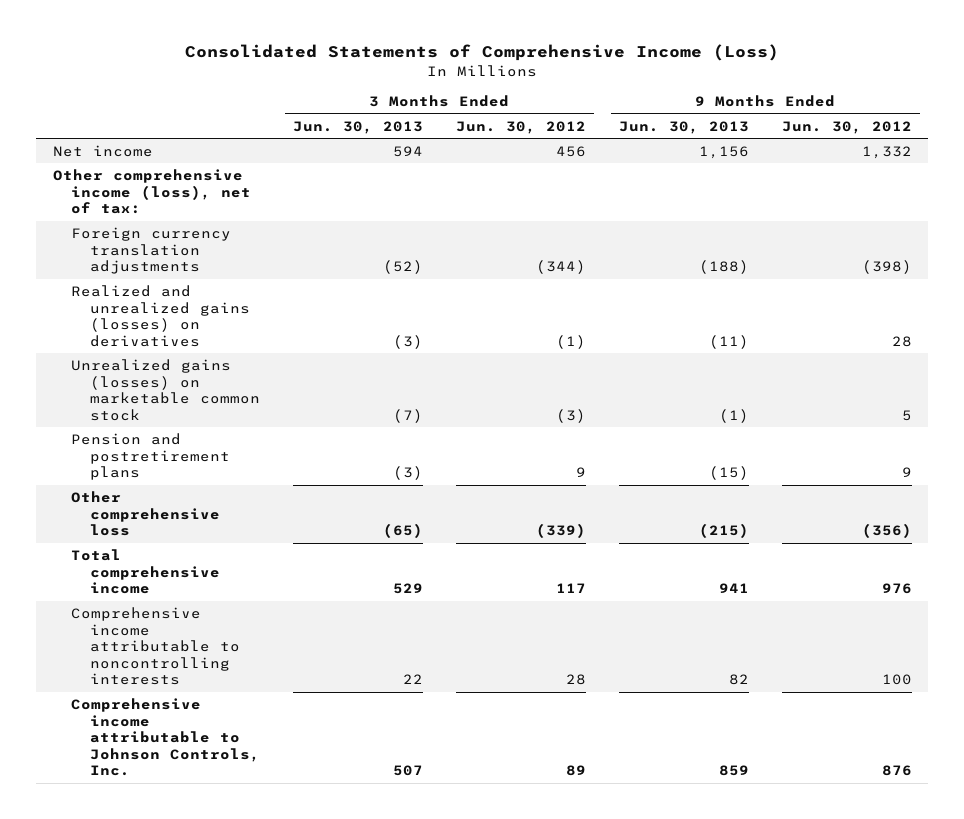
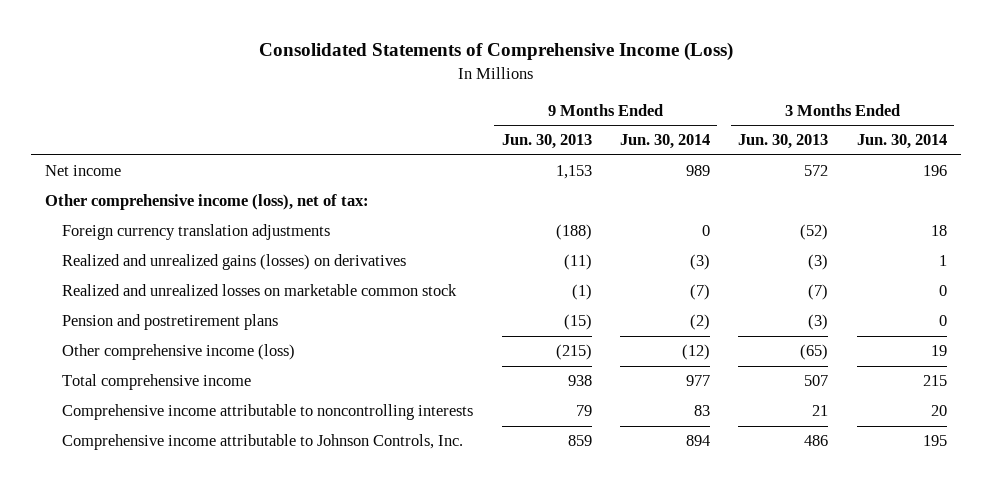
[455,120,586,134] Jun. 30, 2012 -> none
[781,120,912,134] Jun. 30, 2012 -> none
none -> [619,134,710,150] Jun. 30, 2014
none -> [856,134,947,150] Jun. 30, 2014
[392,146,423,158] 594 -> [804,165,829,177] 572
[698,146,749,160] 1,156 -> [555,165,592,180] 1,153
[71,359,260,421] Unrealized gains (losses) on marketable common stock -> [62,284,458,297] Realized and unrealized losses on marketable common stock
[71,491,220,537] Other comprehensive loss -> [62,344,296,361] Other comprehensive income (loss)
[392,583,423,595] 529 -> [804,375,829,387] 507
[718,583,749,594] 941 -> [567,375,592,387] 938
[402,674,423,685] 22 -> [812,405,829,417] 21
[728,674,749,686] 82 -> [575,405,592,417] 79
[392,765,423,777] 507 -> [804,435,829,447] 486

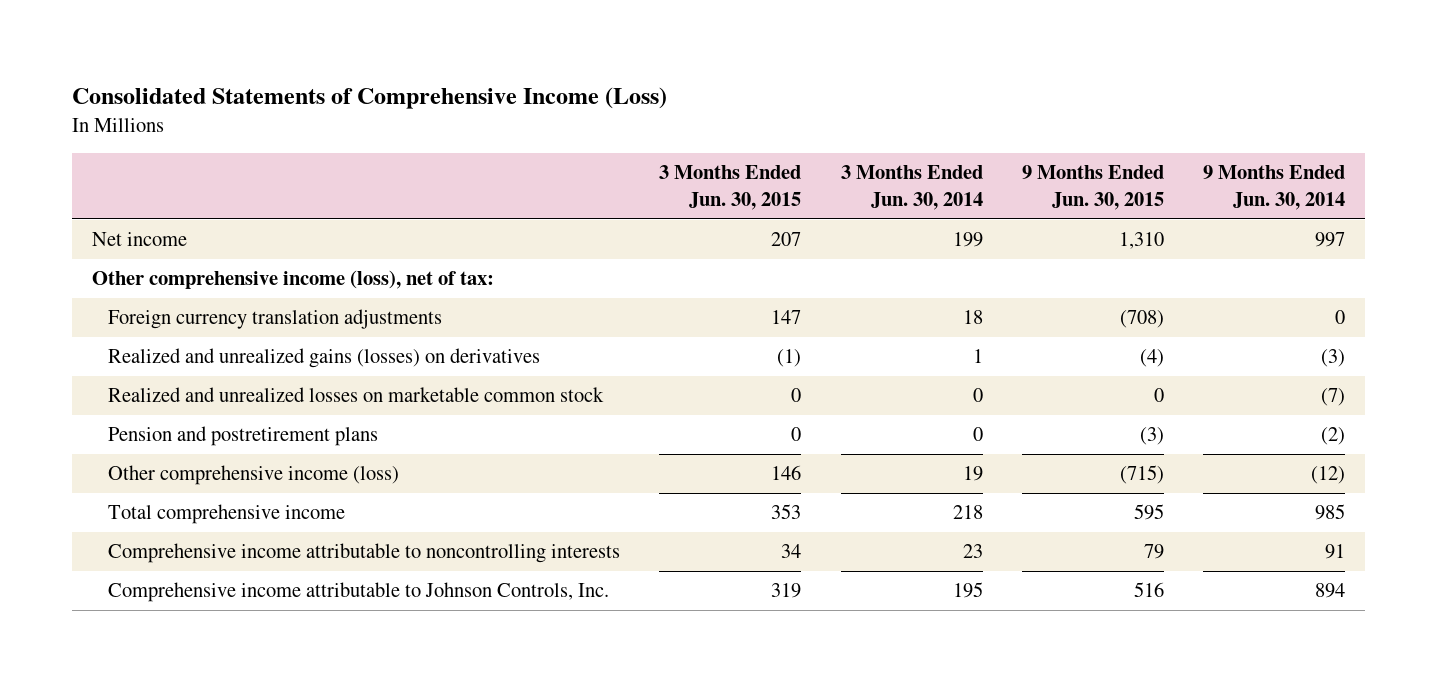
[501,134,592,150] Jun. 30, 2013 -> none
[738,134,829,150] Jun. 30, 2013 -> none
none -> [659,165,802,211] 3 Months Ended Jun. 30, 2015
none -> [1022,165,1165,211] 9 Months Ended Jun. 30, 2015
[685,165,710,177] 989 -> [1315,232,1346,248] 997
[922,165,947,177] 196 -> [952,232,983,248] 199
[685,375,710,387] 977 -> [1315,504,1346,521] 985
[922,375,947,387] 215 -> [952,505,983,520] 218
[693,405,710,417] 83 -> [1325,544,1346,560] 91
[930,405,947,417] 20 -> [962,544,983,559] 23

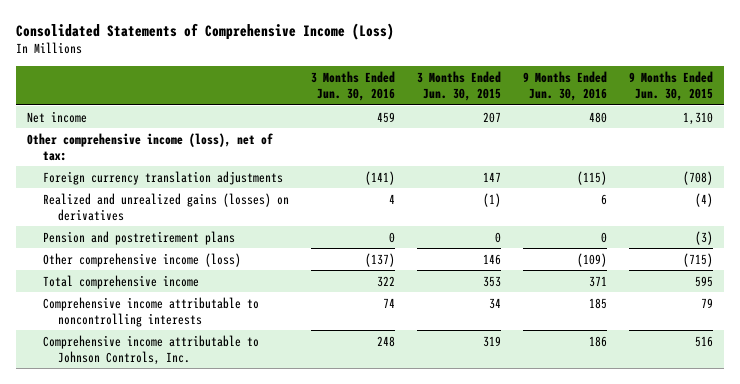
[840,165,983,211] 3 Months Ended Jun. 30, 2014 -> none
[1203,165,1346,211] 9 Months Ended Jun. 30, 2014 -> none
none -> [310,71,395,102] 3 Months Ended Jun. 30, 2016
none -> [522,71,607,102] 9 Months Ended Jun. 30, 2016
[107,387,604,403] Realized and unrealized losses on marketable common stock -> none

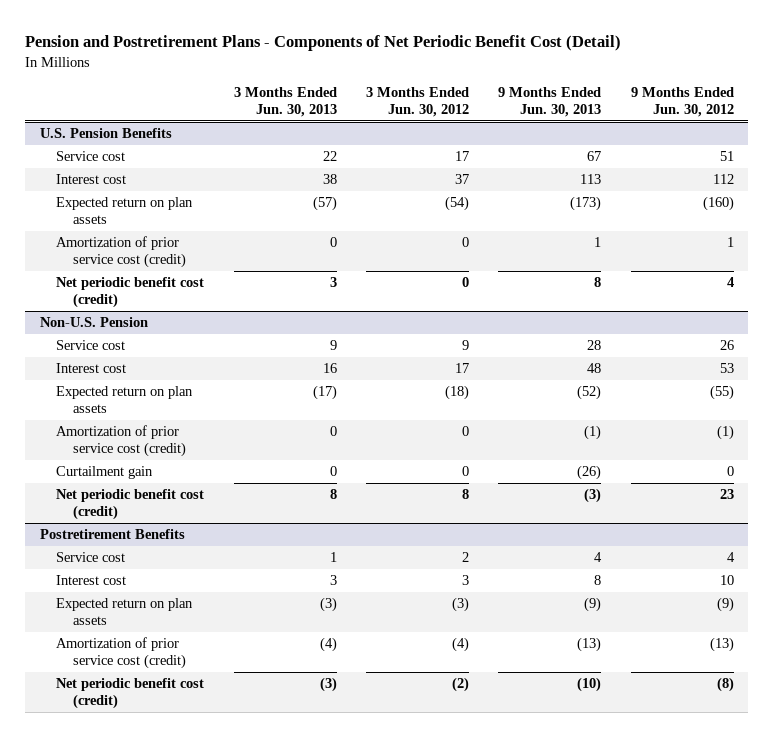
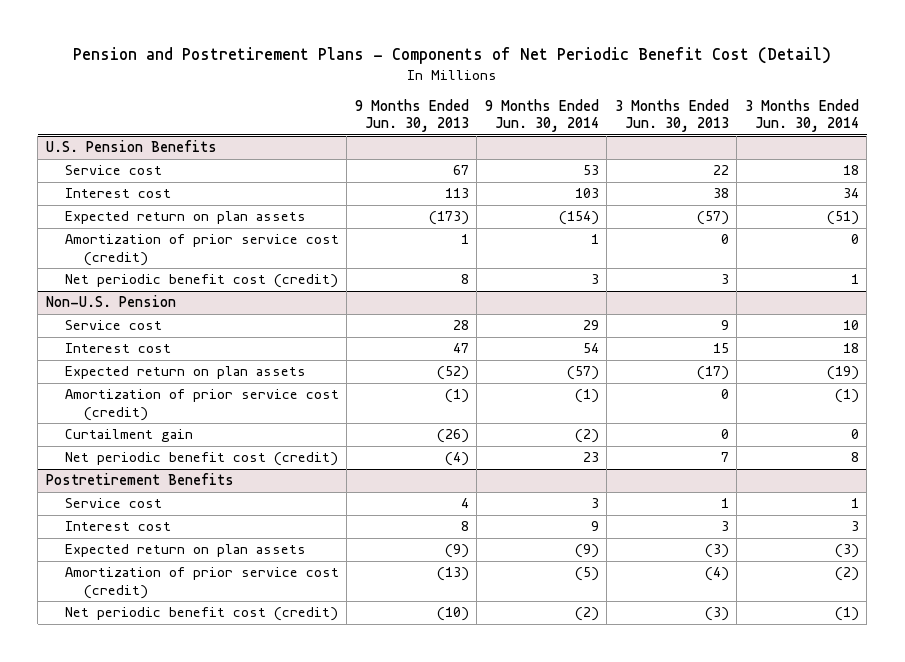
[365,86,469,117] 3 Months Ended Jun. 30, 2012 -> none
[630,86,734,117] 9 Months Ended Jun. 30, 2012 -> none
none -> [484,98,599,133] 9 Months Ended Jun. 30, 2014
none -> [744,98,859,133] 3 Months Ended Jun. 30, 2014
[322,363,337,374] 16 -> [712,343,729,354] 15
[587,363,602,374] 48 -> [452,343,469,354] 47
[329,489,337,500] 8 -> [720,452,729,463] 7
[584,488,602,504] (3) -> [444,452,469,467] (4)

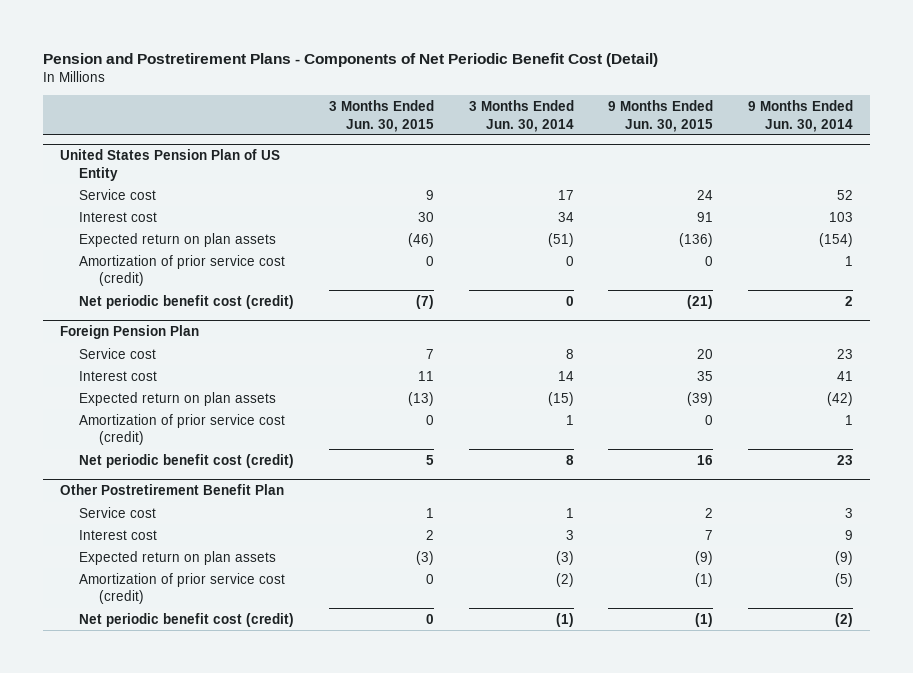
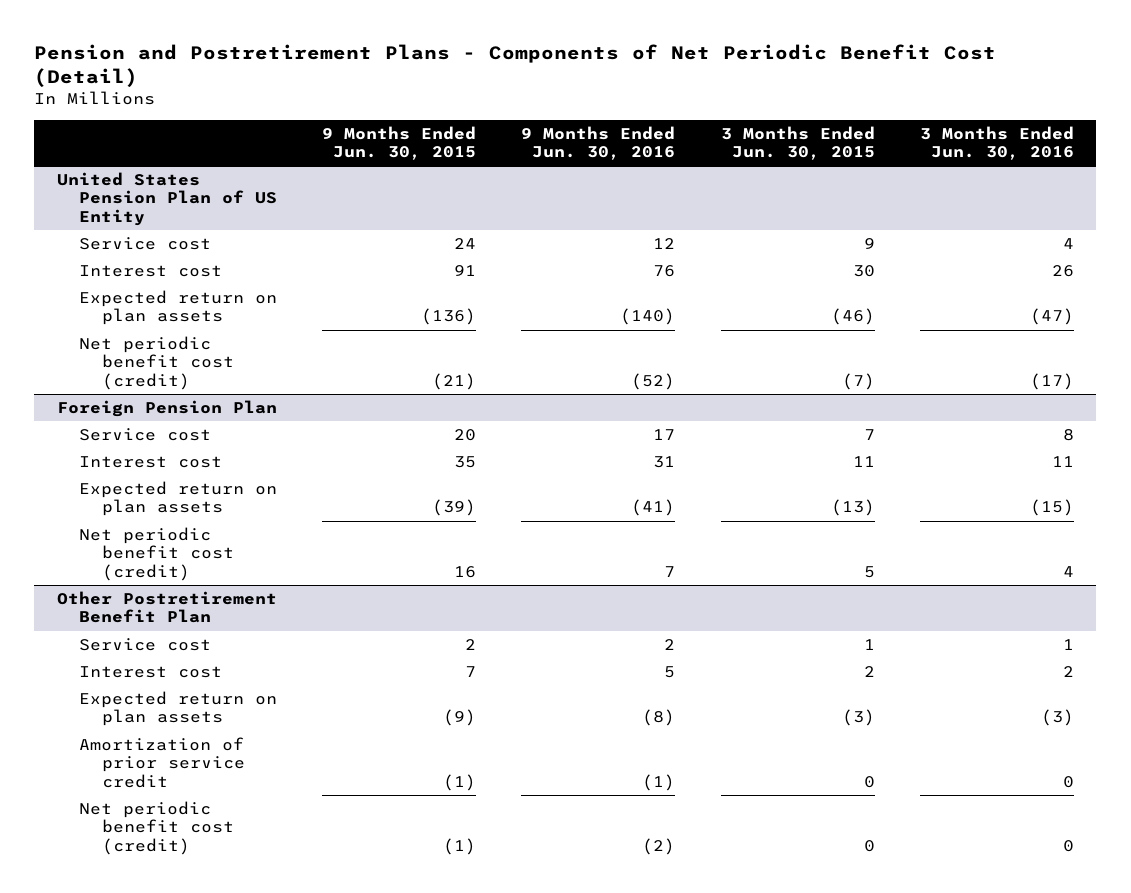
[468,100,574,132] 3 Months Ended Jun. 30, 2014 -> none
[747,100,853,132] 9 Months Ended Jun. 30, 2014 -> none
none -> [521,125,676,161] 9 Months Ended Jun. 30, 2016
none -> [919,125,1074,161] 3 Months Ended Jun. 30, 2016
[79,254,286,287] Amortization of prior service cost (credit) -> none
[79,413,286,446] Amortization of prior service cost (credit) -> none
[79,572,286,605] Amortization of prior service cost (credit) -> [79,737,245,788] Amortization of prior service credit

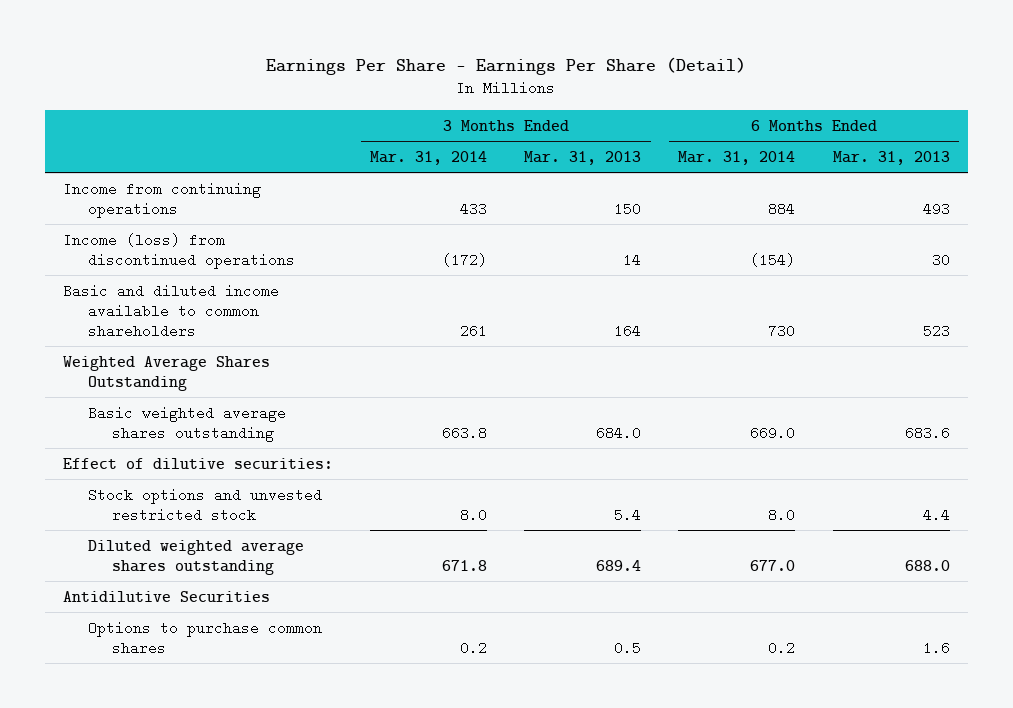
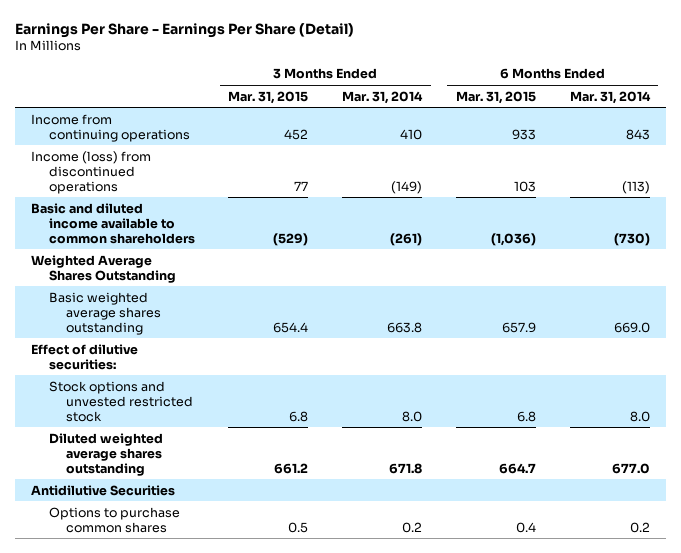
[524,150,642,165] Mar. 31, 2013 -> none
[832,150,950,165] Mar. 31, 2013 -> none
none -> [228,90,309,104] Mar. 31, 2015
none -> [455,90,536,104] Mar. 31, 2015
[460,201,488,216] 433 -> [400,128,423,140] 410
[768,201,796,216] 884 -> [625,128,650,140] 843
[442,252,488,267] (172) -> [391,180,423,194] (149)
[750,252,796,267] (154) -> [621,180,650,194] (113)
[460,324,488,339] 261 -> [390,232,423,246] (261)
[768,324,796,339] 730 -> [613,232,650,246] (730)

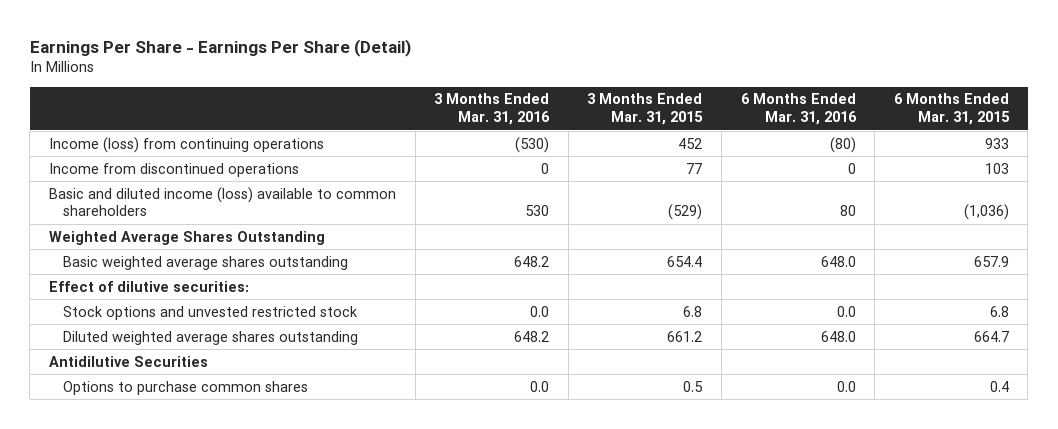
[342,90,424,104] Mar. 31, 2014 -> none
[569,90,651,104] Mar. 31, 2014 -> none
none -> [434,93,551,126] 3 Months Ended Mar. 31, 2016
none -> [740,93,857,126] 6 Months Ended Mar. 31, 2016
[31,113,190,142] Income from continuing operations -> [49,136,325,153] Income (loss) from continuing operations
[31,150,152,194] Income (loss) from discontinued operations -> [49,162,300,177] Income from discontinued operations
[31,202,195,244] Basic and diluted income available to common shareholders -> [49,186,397,217] Basic and diluted income (loss) available to common shareholders

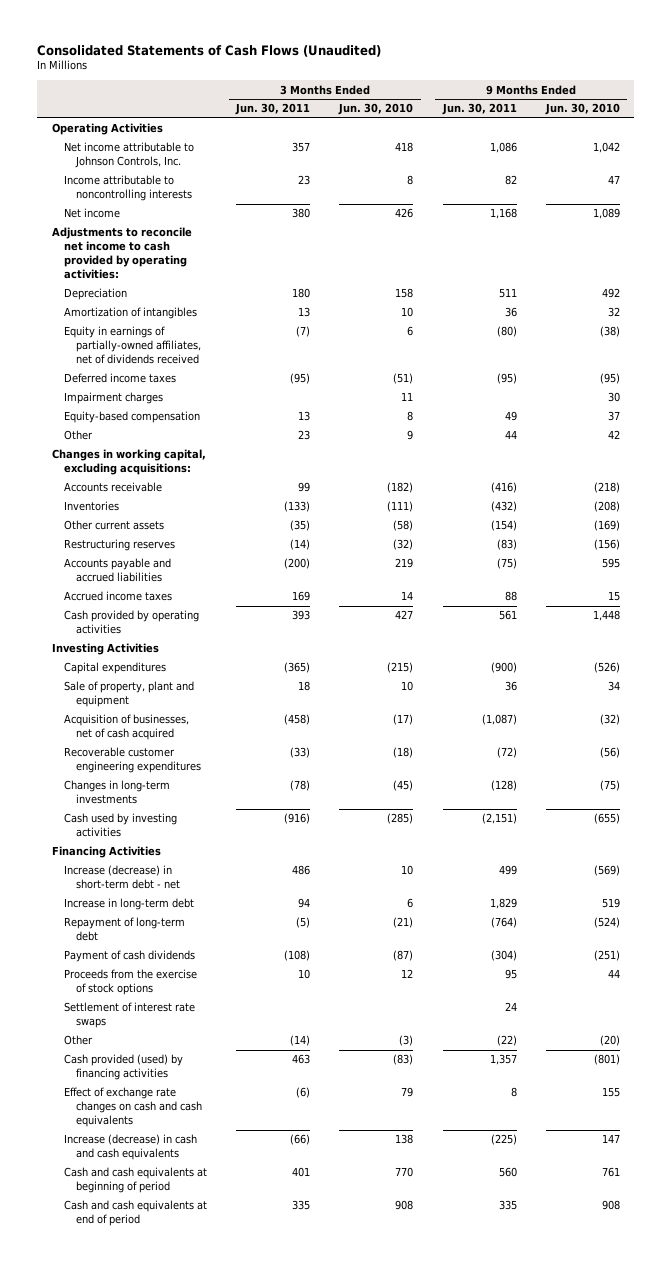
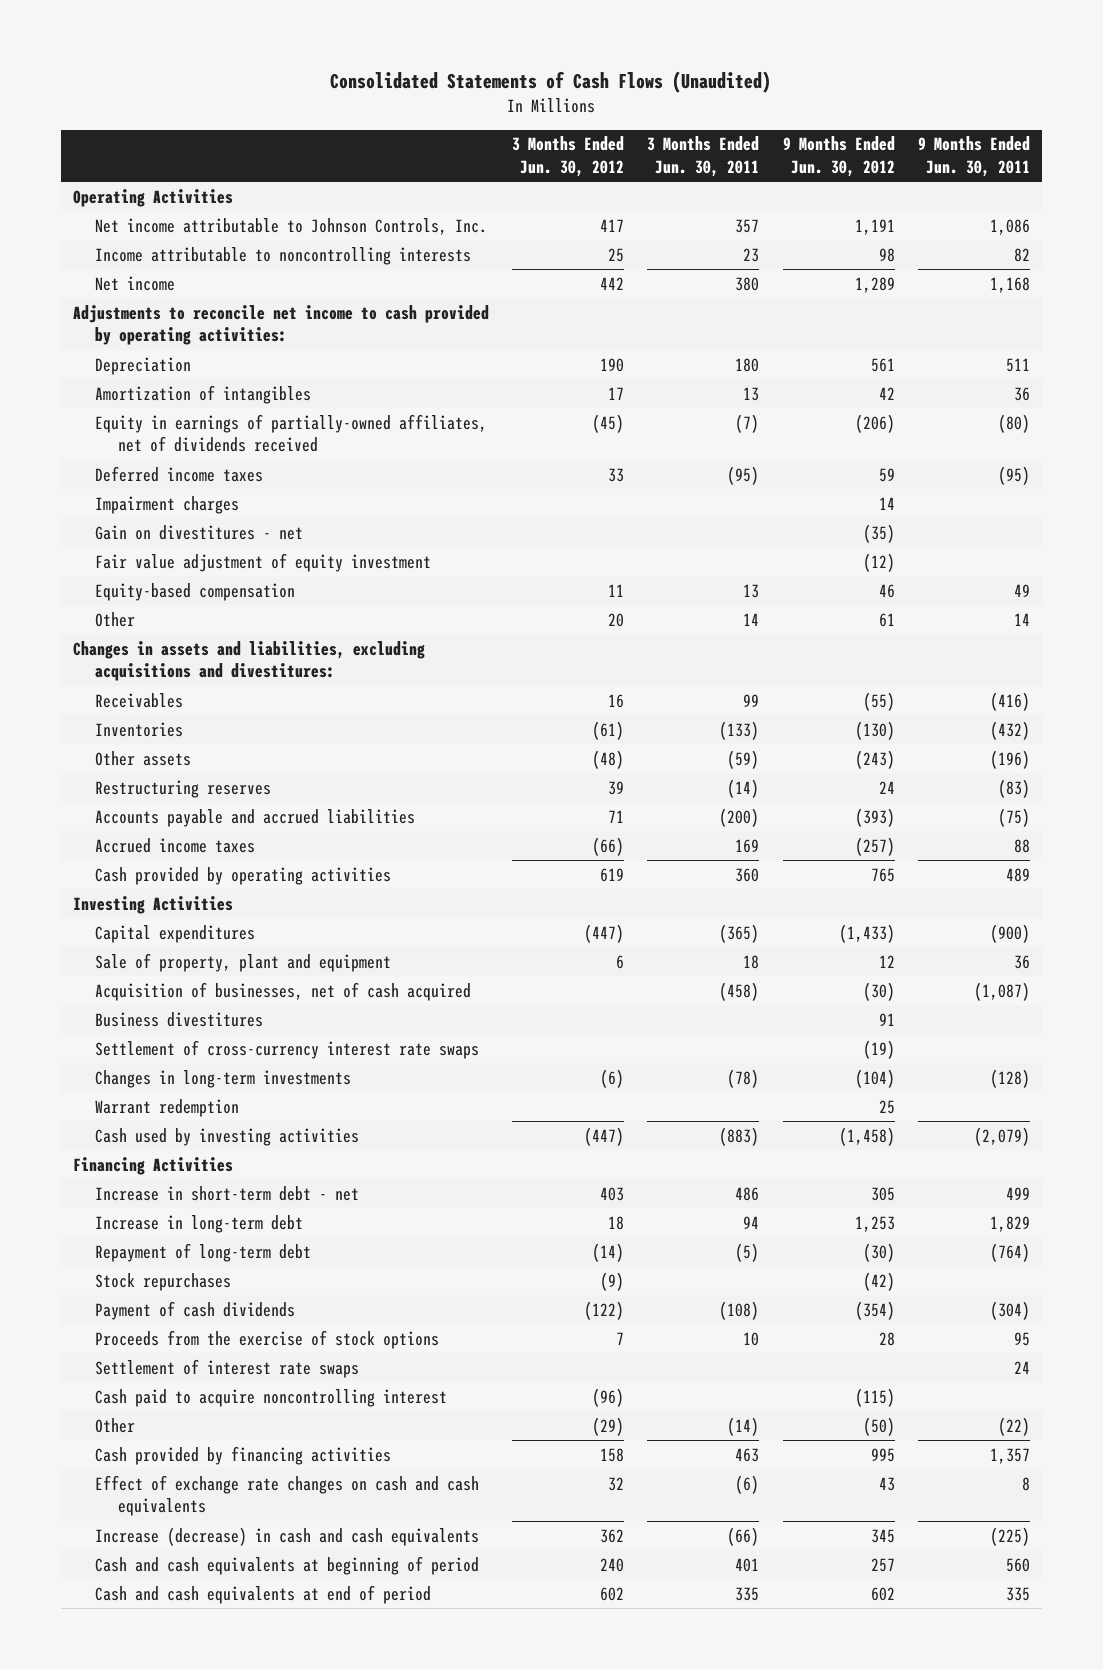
[338,103,414,116] Jun. 30, 2010 -> none
[544,103,620,116] Jun. 30, 2010 -> none
none -> [512,136,625,177] 3 Months Ended Jun. 30, 2012
none -> [782,136,895,177] 9 Months Ended Jun. 30, 2012
none -> [95,524,304,540] Gain on divestitures - net
none -> [95,552,432,572] Fair value adjustment of equity investment
[298,430,311,441] 23 -> [743,612,760,626] 14
[504,430,517,440] 44 -> [1014,612,1031,626] 14
[52,449,207,476] Changes in working capital, excluding acquisitions: -> [72,640,425,682] Changes in assets and liabilities, excluding acquisitions and divestitures:
[63,482,162,493] Accounts receivable -> [95,692,184,708] Receivables
[63,520,164,531] Other current assets -> [95,750,192,766] Other assets
[290,520,311,532] (35) -> [727,749,760,769] (59)
[490,520,517,532] (154) -> [990,749,1031,769] (196)
[292,610,311,621] 393 -> [735,867,760,882] 360
[498,610,517,621] 561 -> [1006,867,1031,882] 489
[63,747,201,774] Recoverable customer engineering expenditures -> none
none -> [95,1011,264,1027] Business divestitures
none -> [95,1039,480,1059] Settlement of cross-currency interest rate swaps
none -> [95,1098,240,1117] Warrant redemption
[284,813,311,825] (916) -> [719,1126,760,1146] (883)
[481,813,517,825] (2,151) -> [974,1126,1031,1146] (2,079)
[63,865,180,890] Increase (decrease) in short-term debt - net -> [95,1185,360,1201] Increase in short-term debt - net
none -> [95,1272,232,1291] Stock repurchases
none -> [95,1388,448,1407] Cash paid to acquire noncontrolling interest
[63,1054,183,1081] Cash provided (used) by financing activities -> [95,1445,392,1465] Cash provided by financing activities

